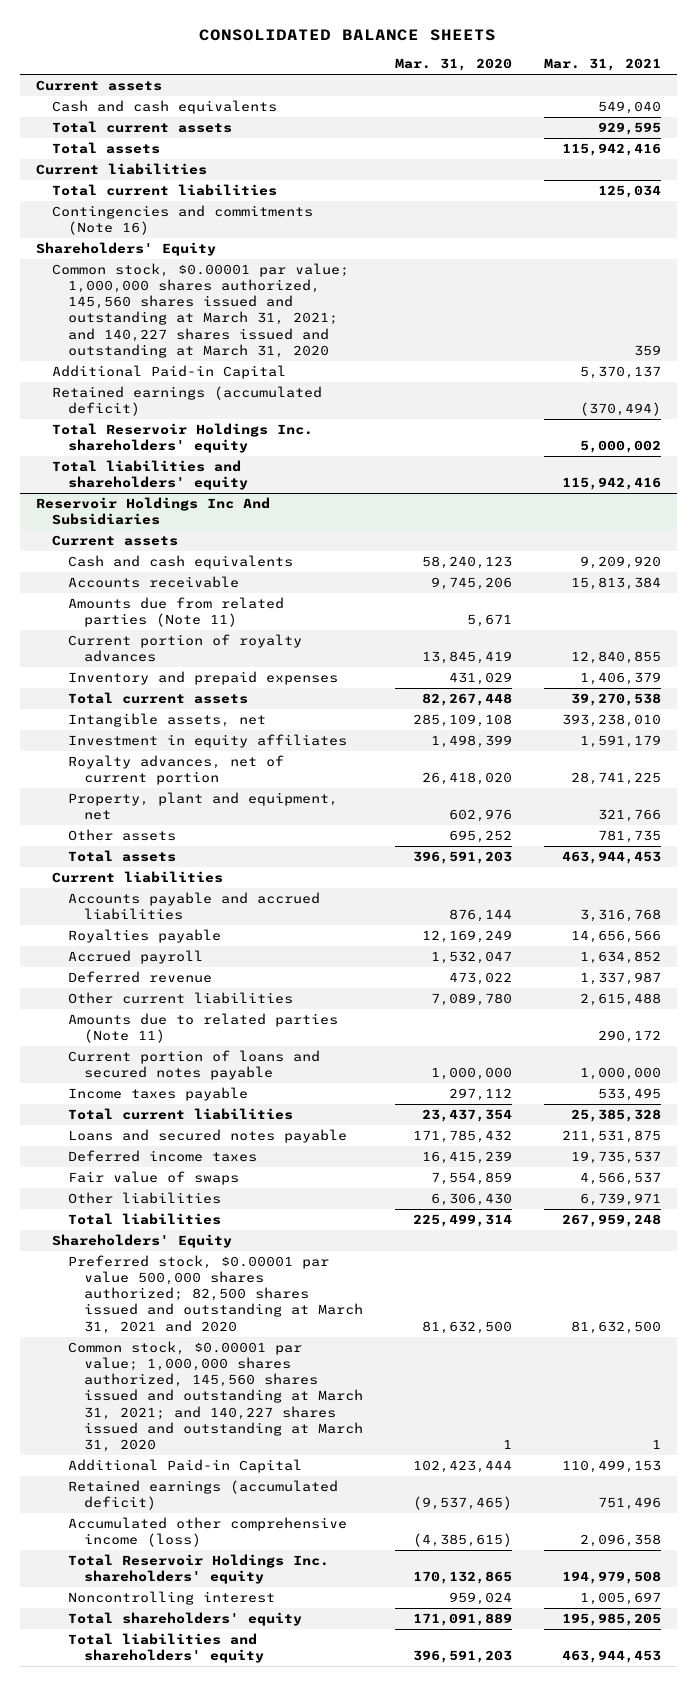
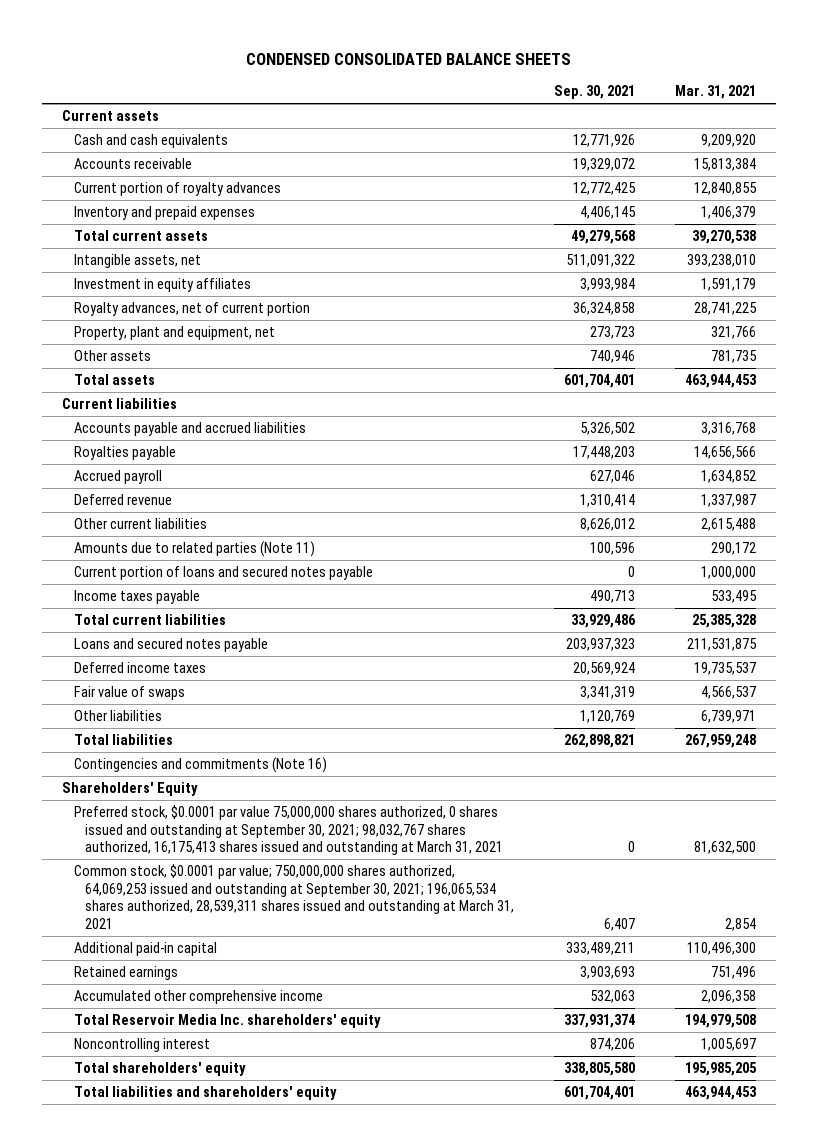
[199,29,497,42] CONSOLIDATED BALANCE SHEETS -> [246,52,572,65] CONDENSED CONSOLIDATED BALANCE SHEETS
[394,58,512,72] Mar. 31, 2020 -> none
none -> [554,85,636,100] Sep. 30, 2021
[51,100,277,115] Cash and cash equivalents -> none
[51,121,232,134] Total current assets -> none
[51,142,160,155] Total assets -> none
[35,163,207,176] Current liabilities -> none
[51,184,277,197] Total current liabilities -> none
[35,242,216,257] Shareholders' Equity -> none
[51,263,349,358] Common stock, $0.00001 par value; 1,000,000 shares authorized, 145,560 shares issued and outstanding at March 31, 2021; and 140,227 shares issued and outstanding at March 31, 2020 -> none
[51,365,286,380] Additional Paid-in Capital -> none
[51,386,322,417] Retained earnings (accumulated deficit) -> none
[51,423,313,454] Total Reservoir Holdings Inc. shareholders' equity -> none
[51,460,249,491] Total liabilities and shareholders' equity -> none
[35,497,270,526] Reservoir Holdings Inc And Subsidiaries -> none
[51,535,178,547] Current assets -> none
[68,597,285,628] Amounts due from related parties (Note 11) -> none
[51,205,313,236] Contingencies and commitments (Note 16) -> [73,756,327,773] Contingencies and commitments (Note 16)
[68,1255,364,1334] Preferred stock, $0.00001 par value 500,000 shares authorized; 82,500 shares issued and outstanding at March 31, 2021 and 2020 -> [73,804,503,856] Preferred stock, $0.0001 par value 75,000,000 shares authorized, 0 shares issued and outstanding at September 30, 2021; 98,032,767 shares authorized, 16,175,413 shares issued and outstanding at March 31, 2021
[68,1341,364,1452] Common stock, $0.00001 par value; 1,000,000 shares authorized, 145,560 shares issued and outstanding at March 31, 2021; and 140,227 shares issued and outstanding at March 31, 2020 -> [73,863,514,930] Common stock, $0.0001 par value; 750,000,000 shares authorized, 64,069,253 issued and outstanding at September 30, 2021; 196,065,534 shares authorized, 28,539,311 shares issued and outstanding at March 31, 2021
[651,1438,661,1449] 1 -> [725,918,757,932] 2,854
[68,1459,303,1474] Additional Paid-in Capital -> [73,941,217,956] Additional paid-in capital
[561,1460,661,1474] 110,499,153 -> [687,941,757,955] 110,496,300
[68,1480,339,1511] Retained earnings (accumulated deficit) -> [73,965,178,980] Retained earnings
[68,1517,348,1548] Accumulated other comprehensive income (loss) -> [73,989,323,1004] Accumulated other comprehensive income
[68,1554,330,1585] Total Reservoir Holdings Inc. shareholders' equity -> [73,1013,381,1028] Total Reservoir Media Inc. shareholders' equity

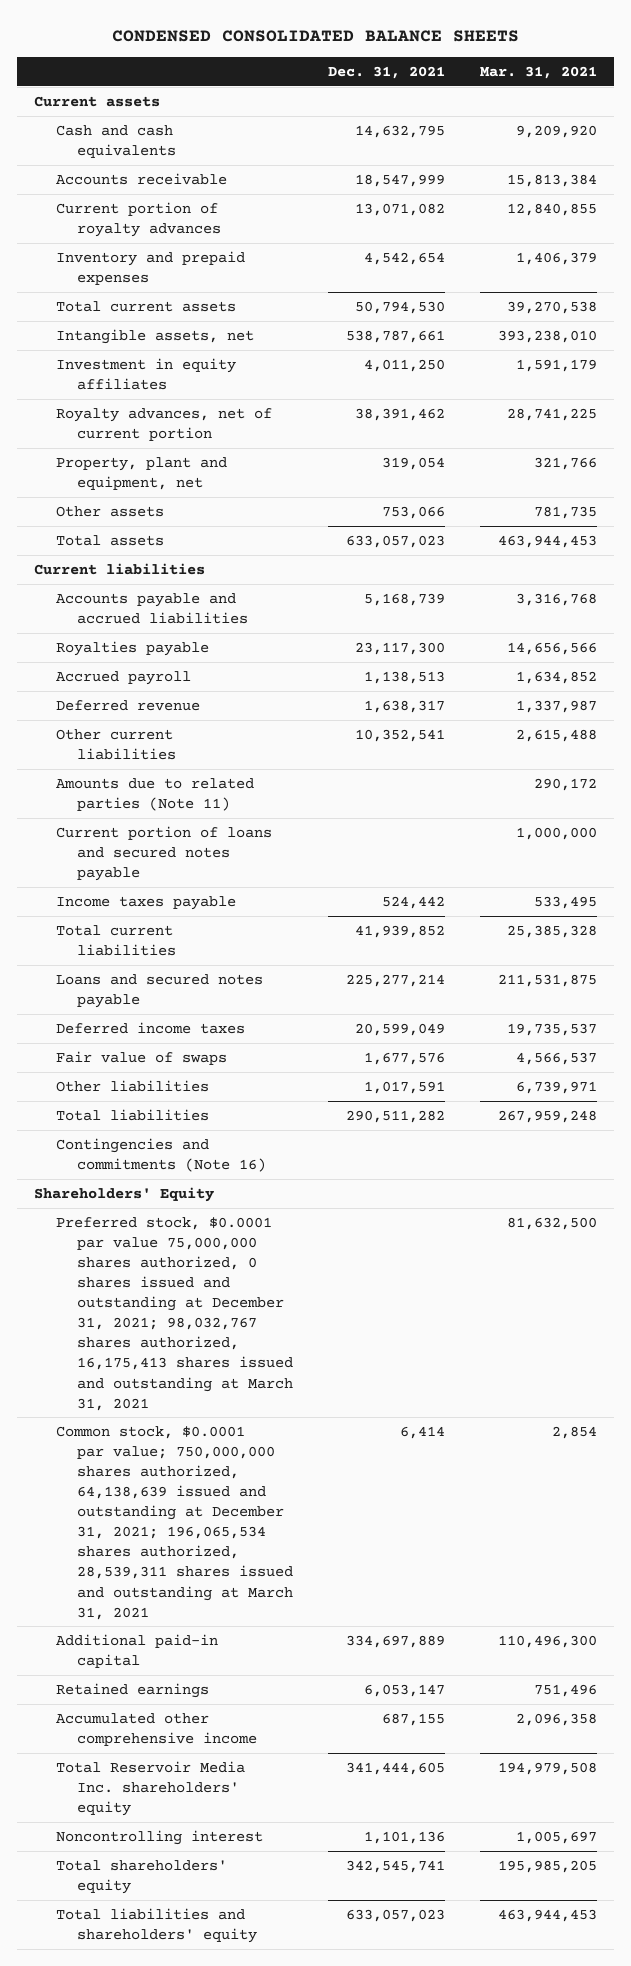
[554,85,636,100] Sep. 30, 2021 -> none
none -> [327,65,445,79] Dec. 31, 2021
[73,804,503,856] Preferred stock, $0.0001 par value 75,000,000 shares authorized, 0 shares issued and outstanding at September 30, 2021; 98,032,767 shares authorized, 16,175,413 shares issued and outstanding at March 31, 2021 -> [55,1216,294,1411] Preferred stock, $0.0001 par value 75,000,000 shares authorized, 0 shares issued and outstanding at December 31, 2021; 98,032,767 shares authorized, 16,175,413 shares issued and outstanding at March 31, 2021
[73,863,514,930] Common stock, $0.0001 par value; 750,000,000 shares authorized, 64,069,253 issued and outstanding at September 30, 2021; 196,065,534 shares authorized, 28,539,311 shares issued and outstanding at March 31, 2021 -> [55,1425,294,1620] Common stock, $0.0001 par value; 750,000,000 shares authorized, 64,138,639 issued and outstanding at December 31, 2021; 196,065,534 shares authorized, 28,539,311 shares issued and outstanding at March 31, 2021

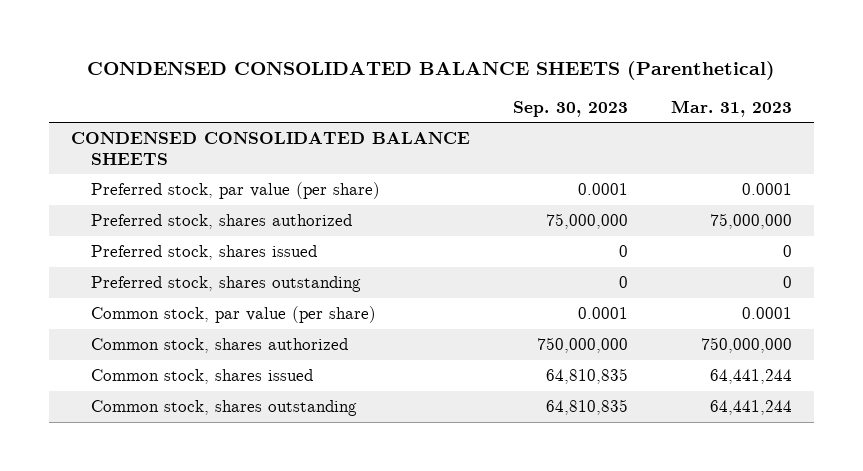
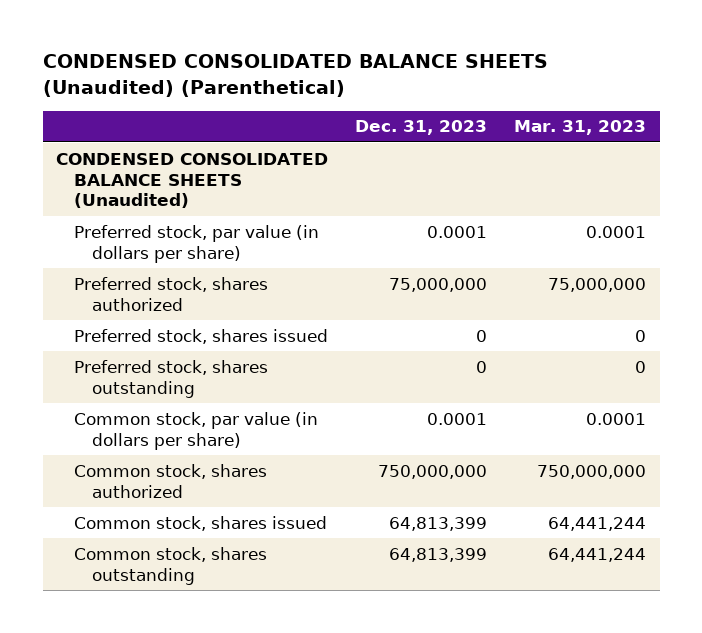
[87,60,776,80] CONDENSED CONSOLIDATED BALANCE SHEETS (Parenthetical) -> [42,54,548,98] CONDENSED CONSOLIDATED BALANCE SHEETS (Unaudited) (Parenthetical)
[512,100,628,117] Sep. 30, 2023 -> none
none -> [355,120,488,136] Dec. 31, 2023
[70,132,470,165] CONDENSED CONSOLIDATED BALANCE SHEETS -> [56,152,329,209] CONDENSED CONSOLIDATED BALANCE SHEETS (Unaudited)
[90,182,380,200] Preferred stock, par value (per share) -> [73,224,319,263] Preferred stock, par value (in dollars per share)
[90,306,376,324] Common stock, par value (per share) -> [73,411,318,450] Common stock, par value (in dollars per share)

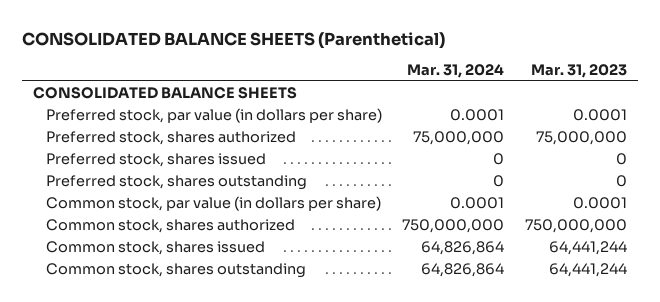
[42,54,548,98] CONDENSED CONSOLIDATED BALANCE SHEETS (Unaudited) (Parenthetical) -> [22,31,446,49] CONSOLIDATED BALANCE SHEETS (Parenthetical)
[355,120,488,136] Dec. 31, 2023 -> none
none -> [407,64,505,79] Mar. 31, 2024
[56,152,329,209] CONDENSED CONSOLIDATED BALANCE SHEETS (Unaudited) -> [32,87,297,100] CONSOLIDATED BALANCE SHEETS

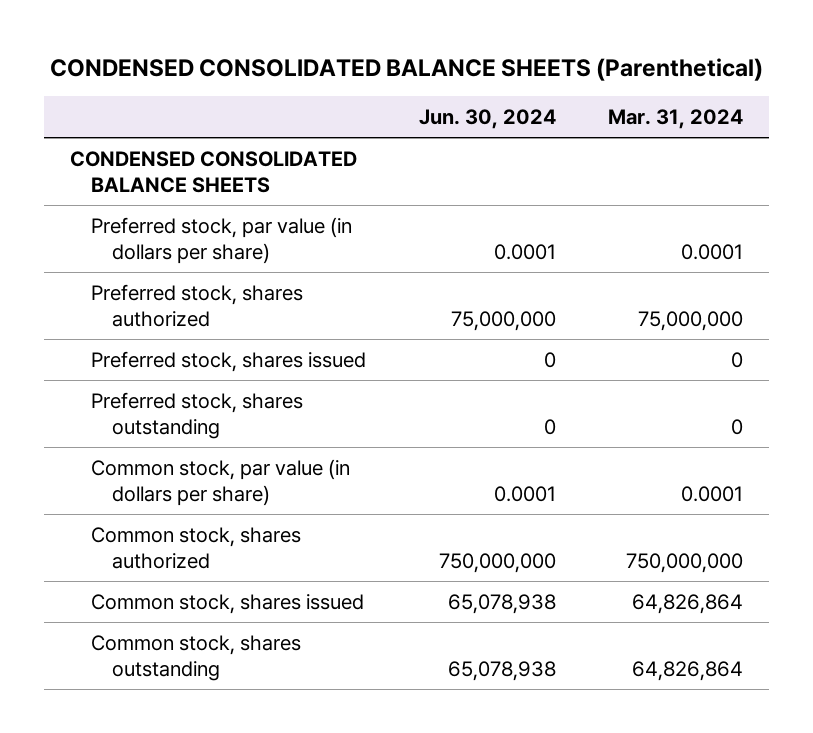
[22,31,446,49] CONSOLIDATED BALANCE SHEETS (Parenthetical) -> [49,57,763,81] CONDENSED CONSOLIDATED BALANCE SHEETS (Parenthetical)
[531,64,628,79] Mar. 31, 2023 -> none
none -> [418,108,556,129] Jun. 30, 2024
[32,87,297,100] CONSOLIDATED BALANCE SHEETS -> [70,150,358,193] CONDENSED CONSOLIDATED BALANCE SHEETS

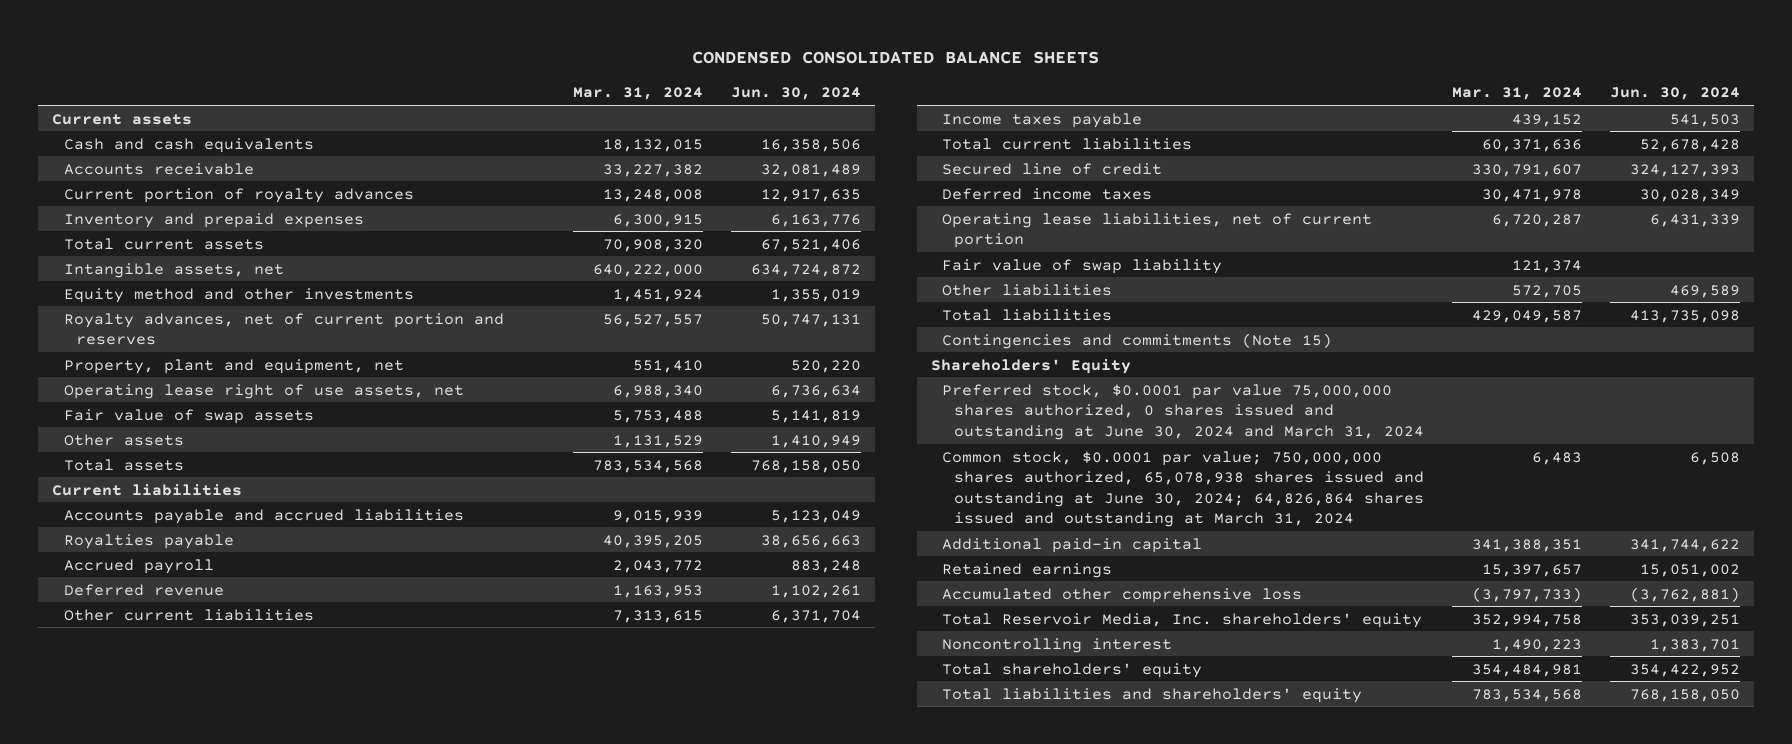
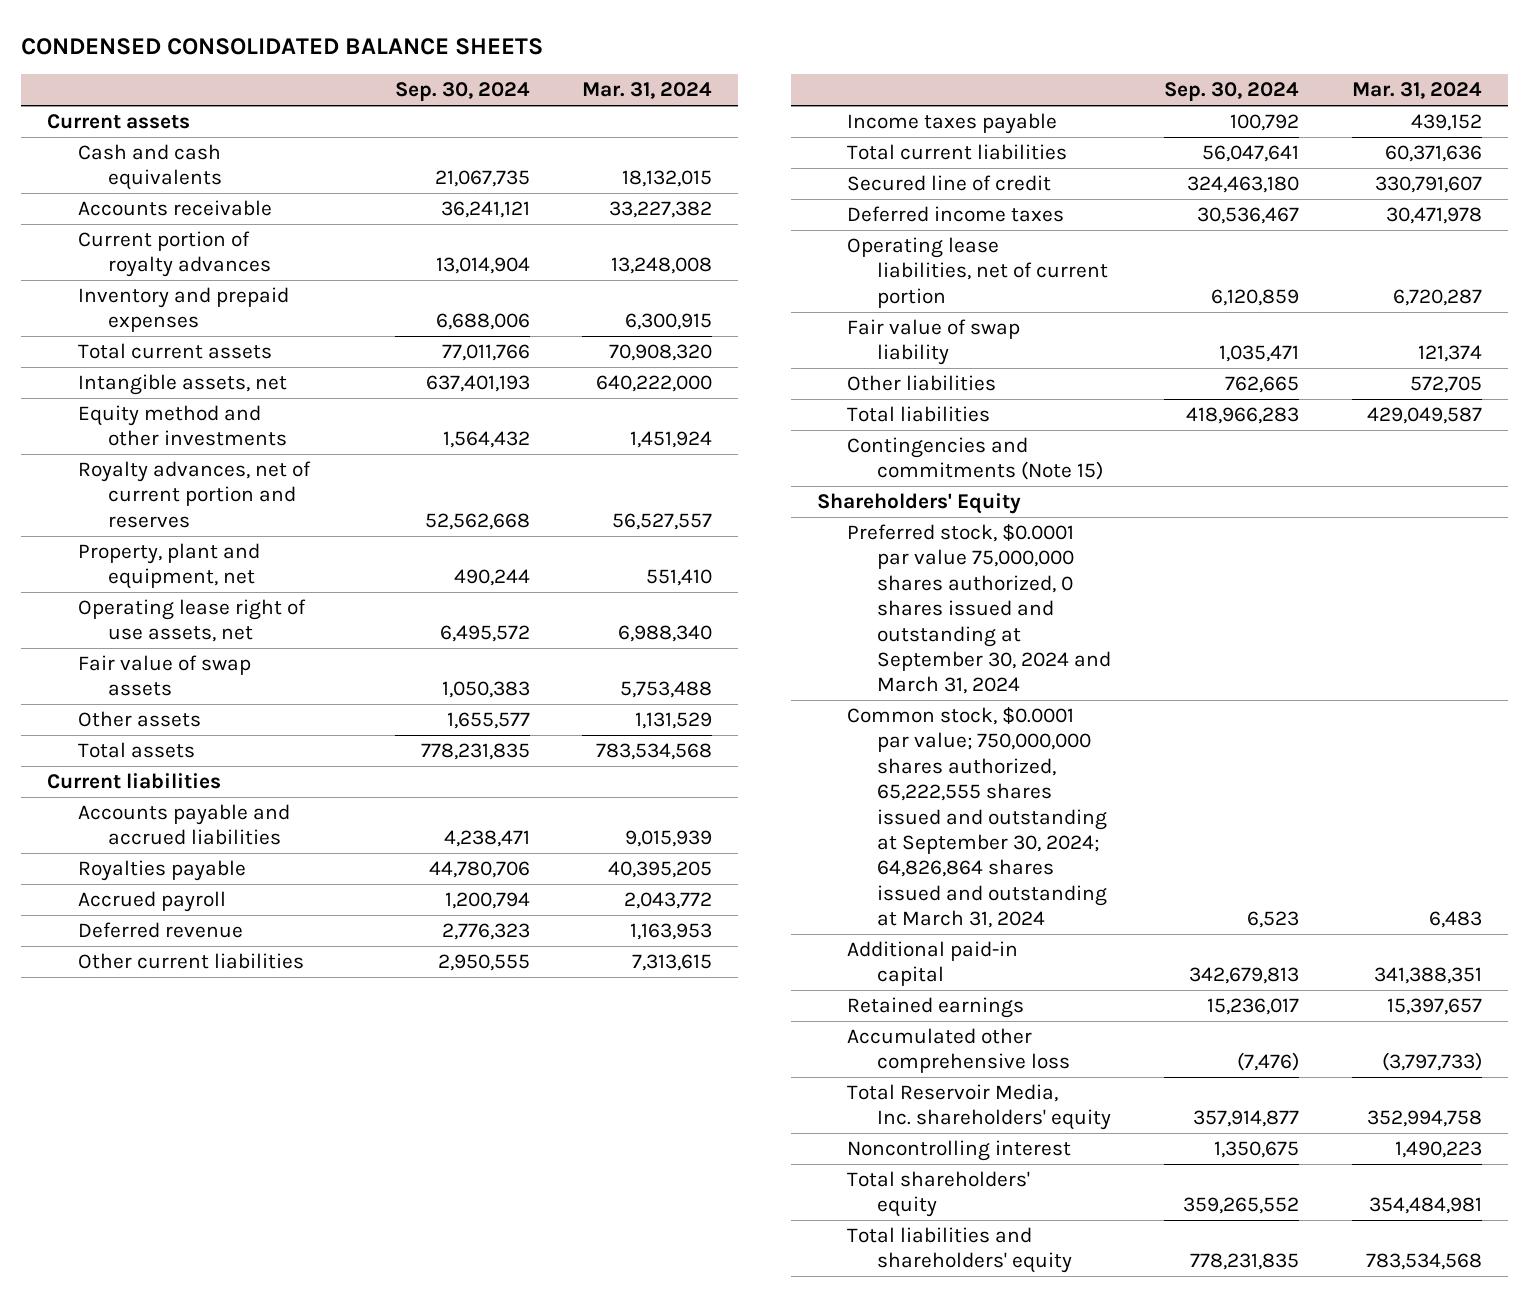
[731,87,862,101] Jun. 30, 2024 -> none
none -> [394,82,530,102] Sep. 30, 2024
[942,383,1425,440] Preferred stock, $0.0001 par value 75,000,000 shares authorized, 0 shares issued and outstanding at June 30, 2024 and March 31, 2024 -> [847,523,1112,695] Preferred stock, $0.0001 par value 75,000,000 shares authorized, 0 shares issued and outstanding at September 30, 2024 and March 31, 2024
[942,450,1425,528] Common stock, $0.0001 par value; 750,000,000 shares authorized, 65,078,938 shares issued and outstanding at June 30, 2024; 64,826,864 shares issued and outstanding at March 31, 2024 -> [847,706,1108,929] Common stock, $0.0001 par value; 750,000,000 shares authorized, 65,222,555 shares issued and outstanding at September 30, 2024; 64,826,864 shares issued and outstanding at March 31, 2024

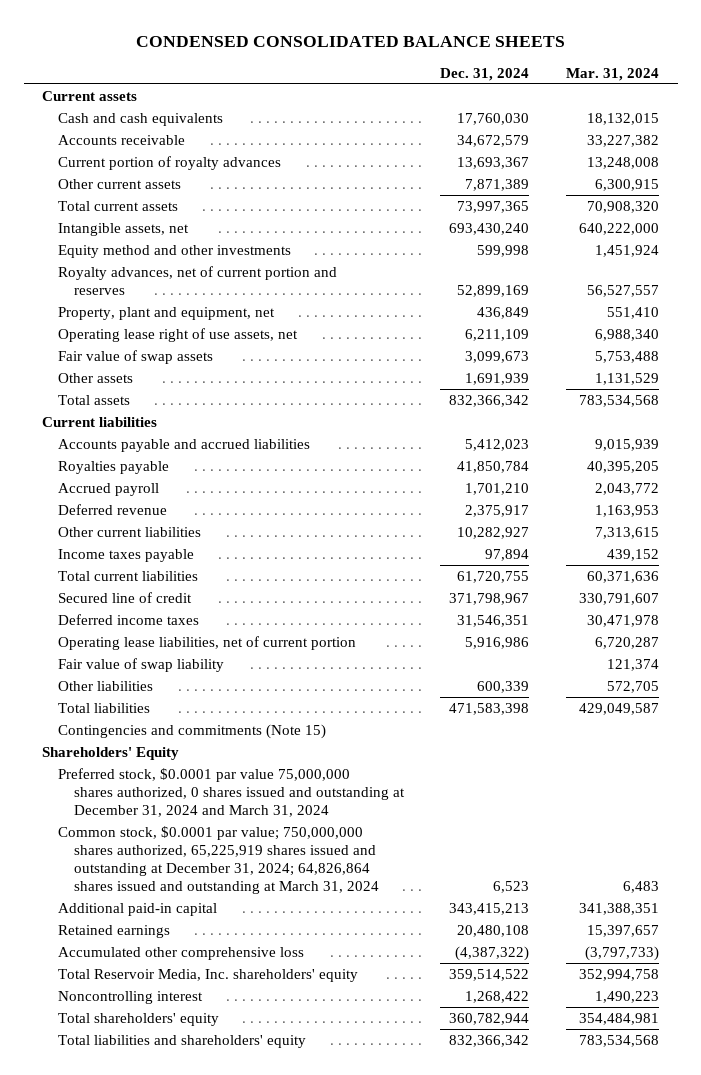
[394,82,530,102] Sep. 30, 2024 -> none
none -> [440,67,530,81] Dec. 31, 2024
[77,286,289,333] Inventory and prepaid expenses -> [57,178,181,189] Other current assets
[847,523,1112,695] Preferred stock, $0.0001 par value 75,000,000 shares authorized, 0 shares issued and outstanding at September 30, 2024 and March 31, 2024 -> [57,767,405,818] Preferred stock, $0.0001 par value 75,000,000 shares authorized, 0 shares issued and outstanding at December 31, 2024 and March 31, 2024
[847,706,1108,929] Common stock, $0.0001 par value; 750,000,000 shares authorized, 65,222,555 shares issued and outstanding at September 30, 2024; 64,826,864 shares issued and outstanding at March 31, 2024 -> [57,825,379,895] Common stock, $0.0001 par value; 750,000,000 shares authorized, 65,225,919 shares issued and outstanding at December 31, 2024; 64,826,864 shares issued and outstanding at March 31, 2024

